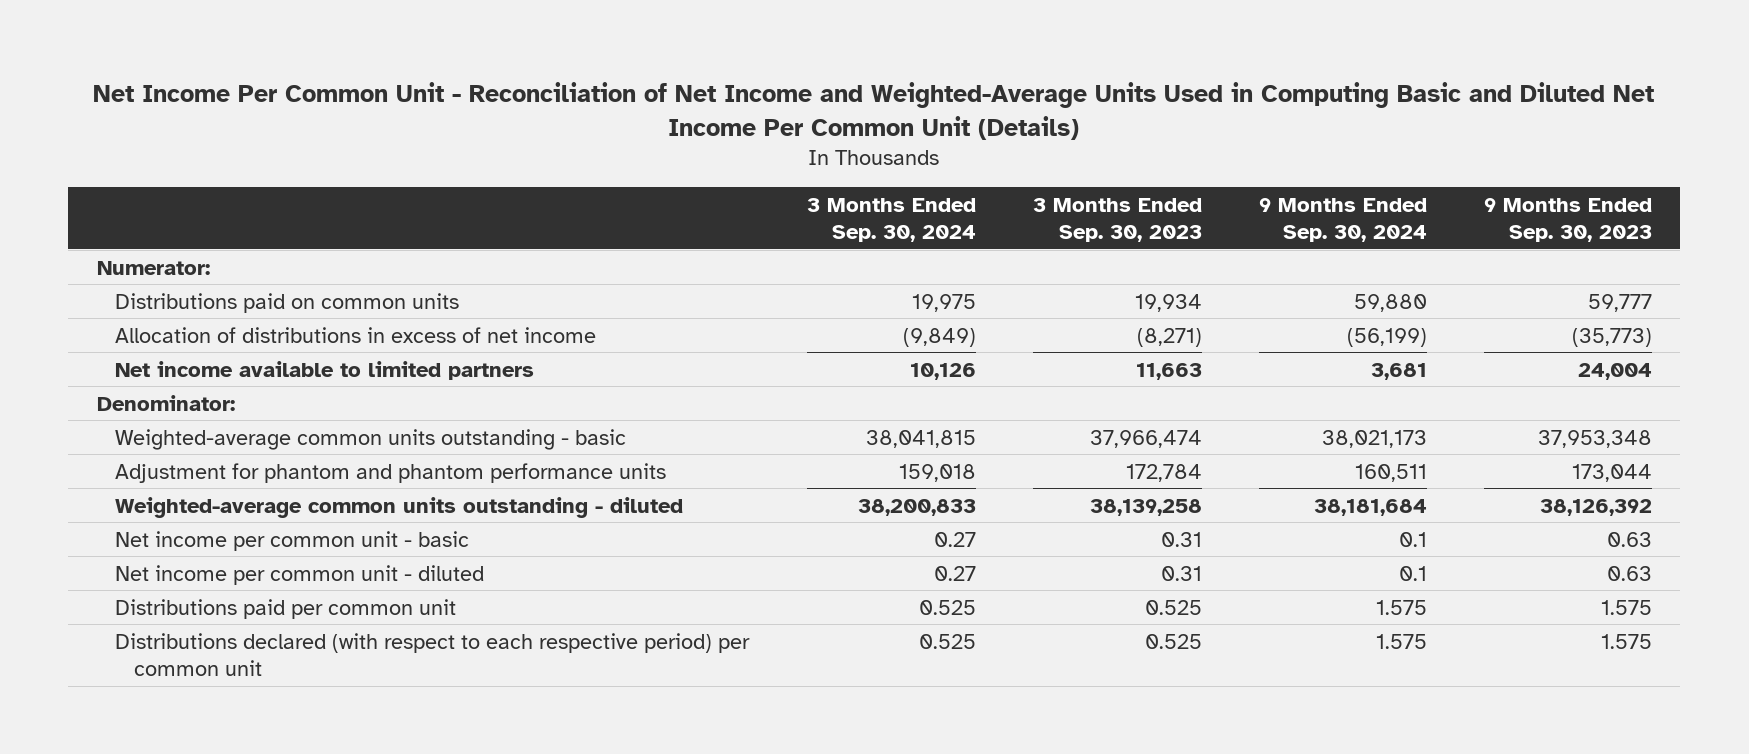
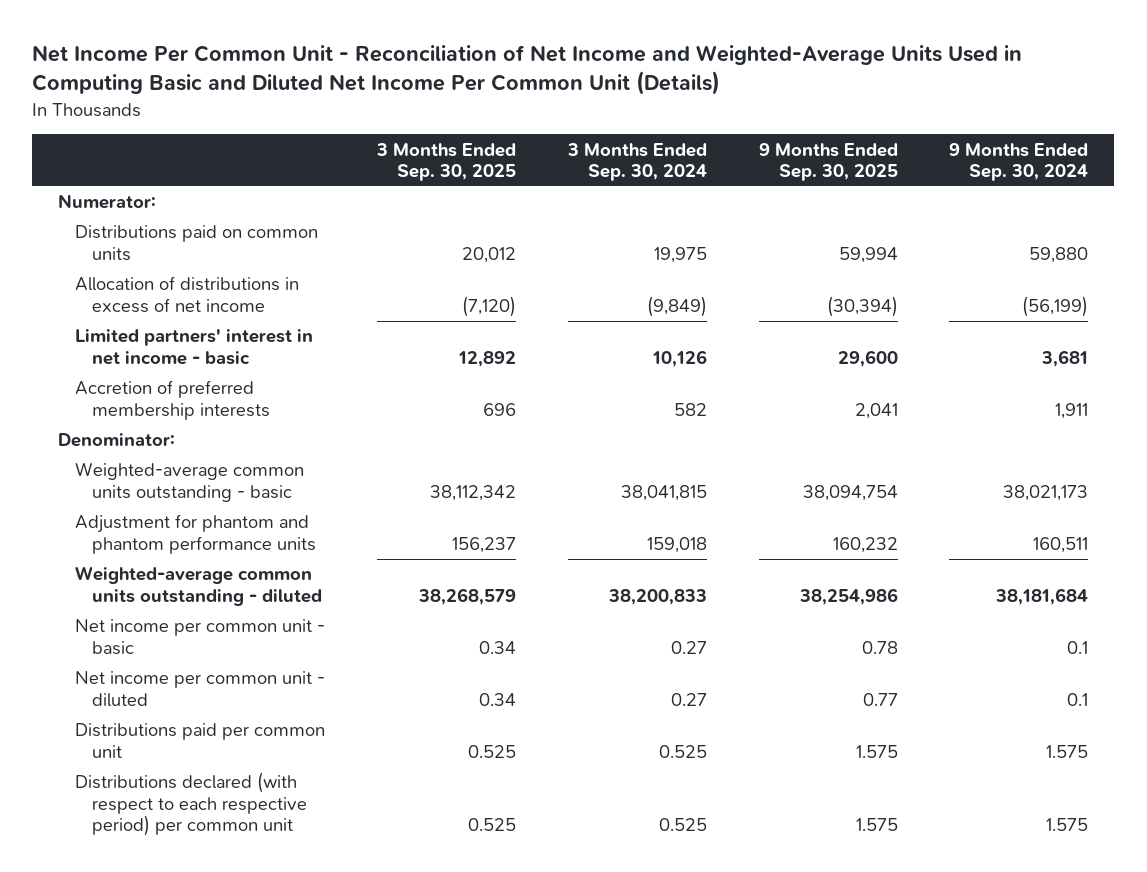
[1032,197,1202,243] 3 Months Ended Sep. 30, 2023 -> none
[1483,197,1652,243] 9 Months Ended Sep. 30, 2023 -> none
none -> [376,142,517,182] 3 Months Ended Sep. 30, 2025
none -> [758,142,898,182] 9 Months Ended Sep. 30, 2025
[115,360,535,380] Net income available to limited partners -> [75,329,314,365] Limited partners' interest in net income - basic
none -> [75,380,271,420] Accretion of preferred membership interests

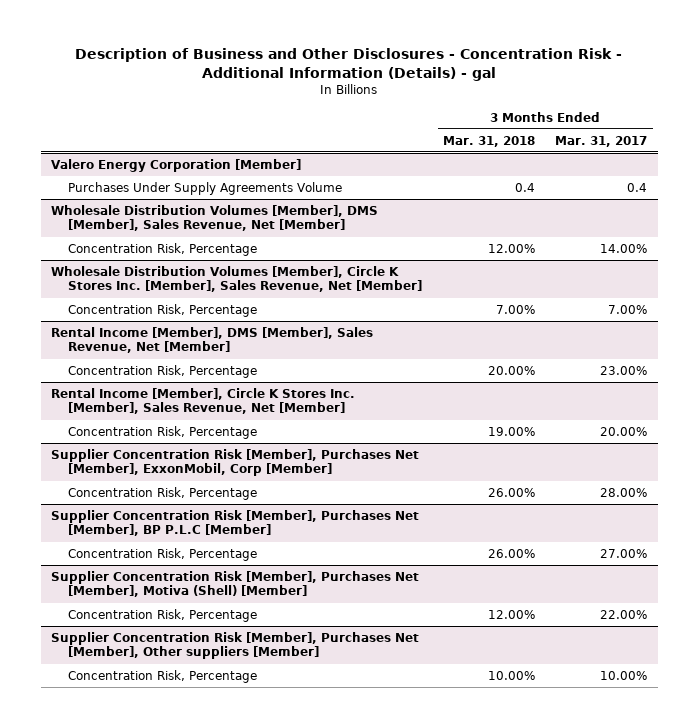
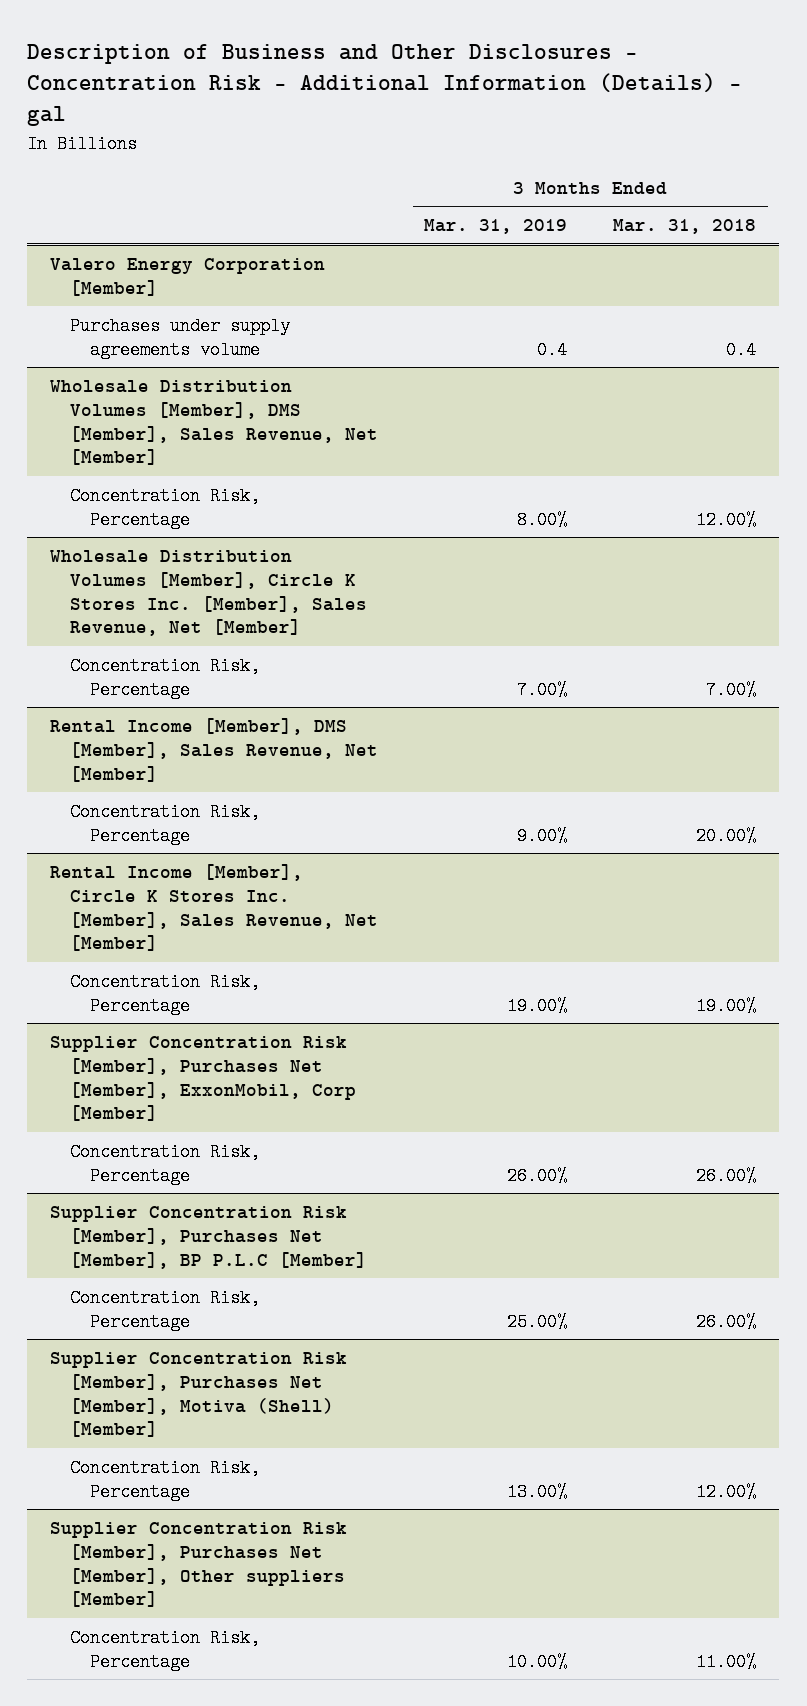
[555,135,648,147] Mar. 31, 2017 -> none
none -> [424,219,568,235] Mar. 31, 2019
[68,181,343,195] Purchases Under Supply Agreements Volume -> [70,316,291,359] Purchases under supply agreements volume
[487,670,535,680] 10.00% -> [696,1652,757,1671] 11.00%

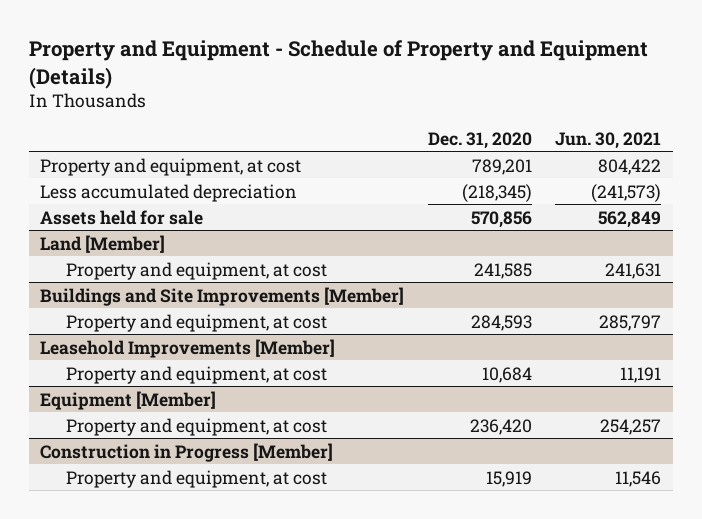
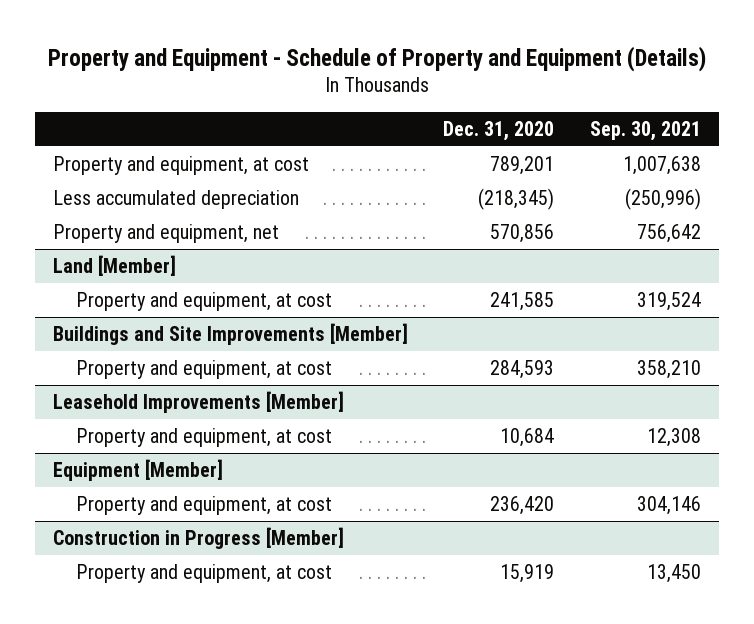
[555,131,662,149] Jun. 30, 2021 -> none
none -> [589,121,701,142] Sep. 30, 2021
[40,209,204,225] Assets held for sale -> [52,223,279,243] Property and equipment, net

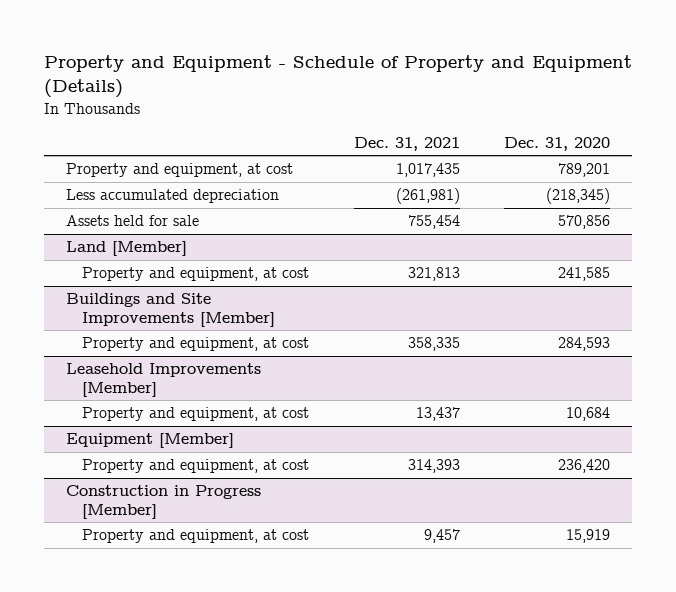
[589,121,701,142] Sep. 30, 2021 -> none
none -> [353,136,460,151] Dec. 31, 2021
[52,223,279,243] Property and equipment, net -> [65,215,199,227] Assets held for sale

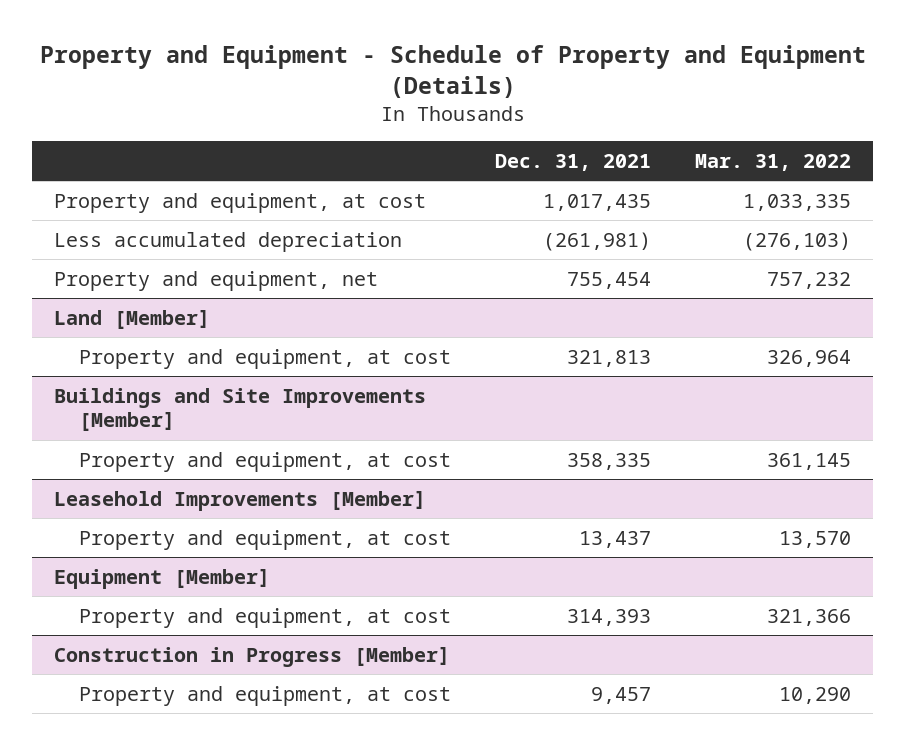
[504,136,611,151] Dec. 31, 2020 -> none
none -> [695,153,852,171] Mar. 31, 2022
[65,215,199,227] Assets held for sale -> [54,270,379,291] Property and equipment, net

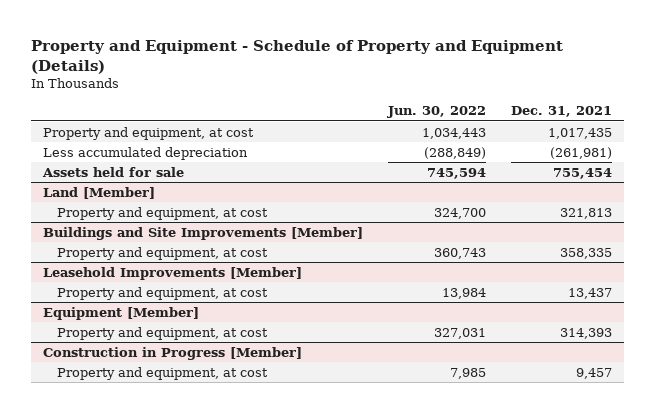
[695,153,852,171] Mar. 31, 2022 -> none
none -> [386,106,486,119] Jun. 30, 2022
[54,270,379,291] Property and equipment, net -> [42,166,185,177] Assets held for sale

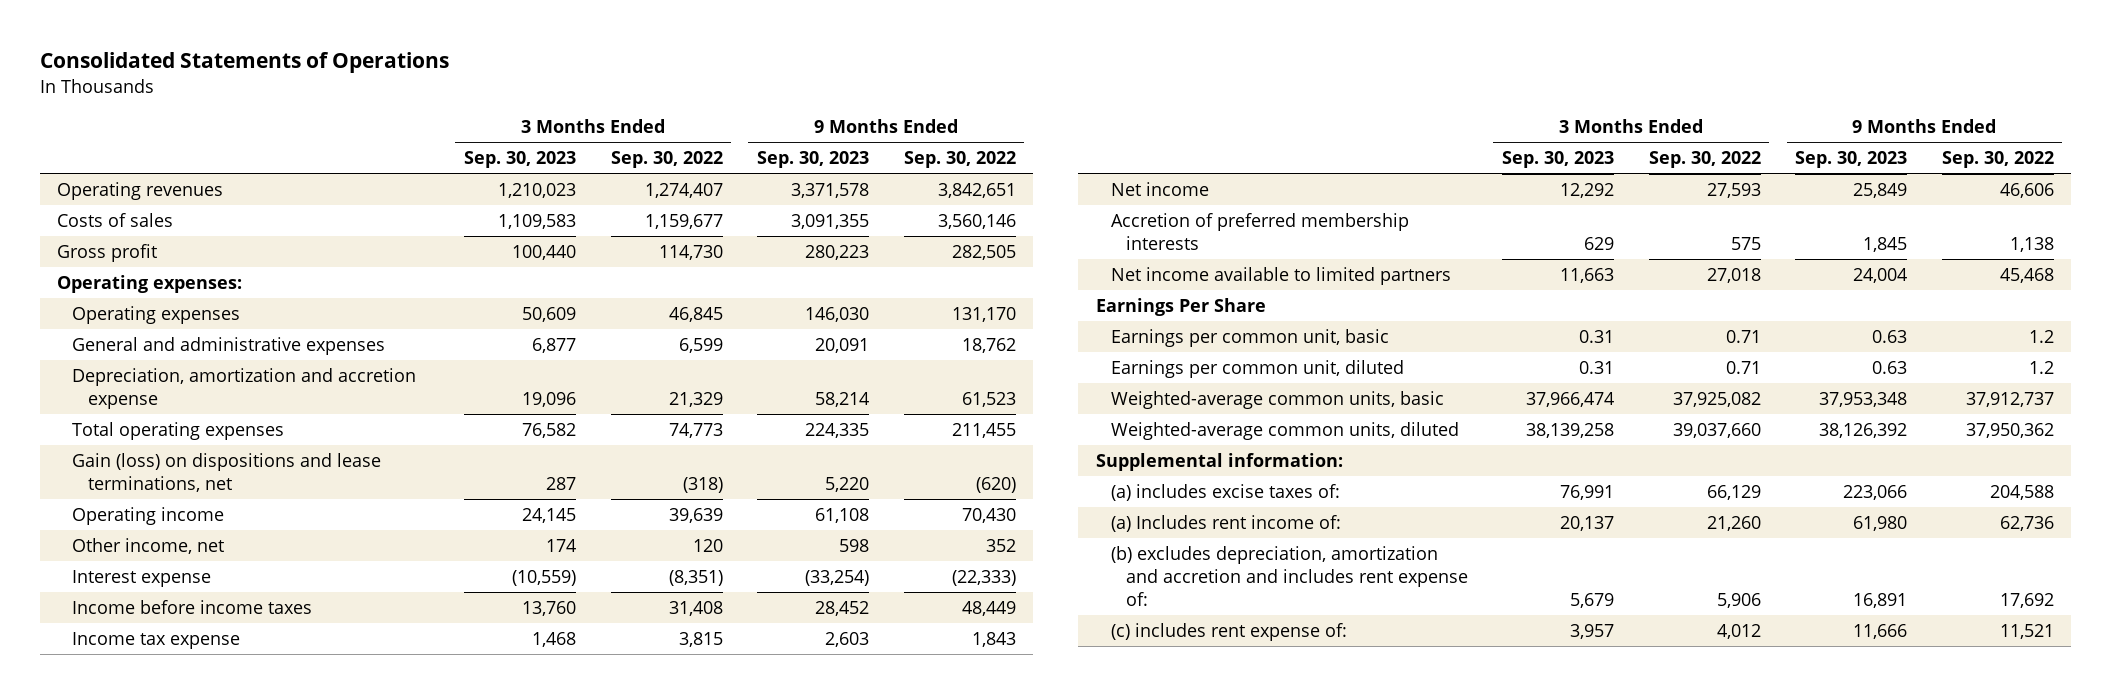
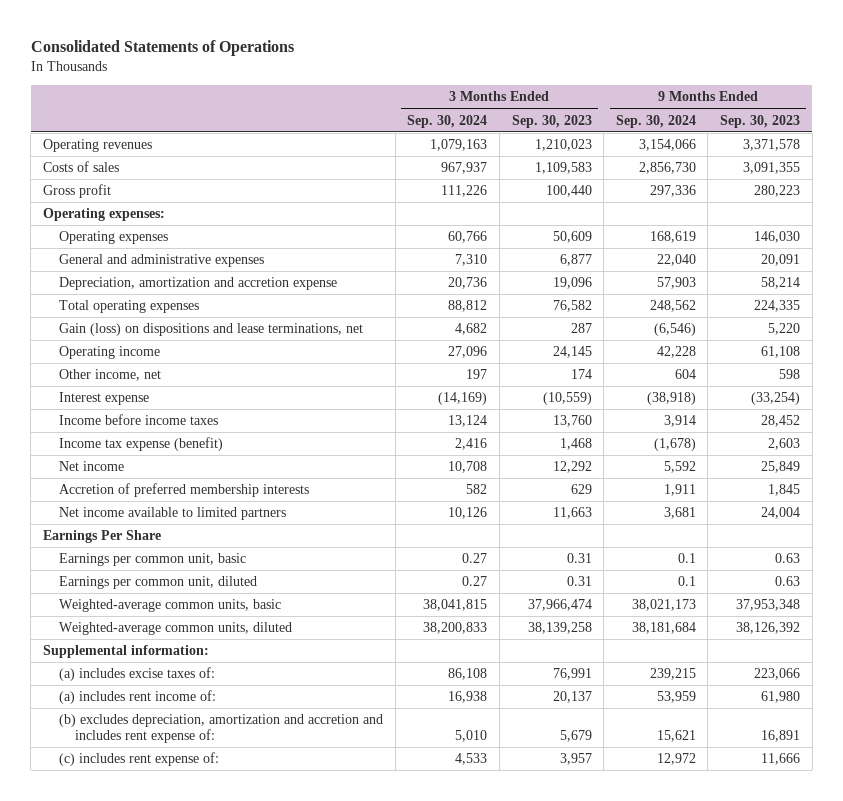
[610,151,723,169] Sep. 30, 2022 -> none
[903,151,1016,169] Sep. 30, 2022 -> none
none -> [407,114,488,128] Sep. 30, 2024
none -> [615,114,696,128] Sep. 30, 2024
[72,632,241,650] Income tax expense -> [59,437,224,452] Income tax expense (benefit)
[1110,515,1341,533] (a) Includes rent income of: -> [59,690,217,705] (a) includes rent income of:

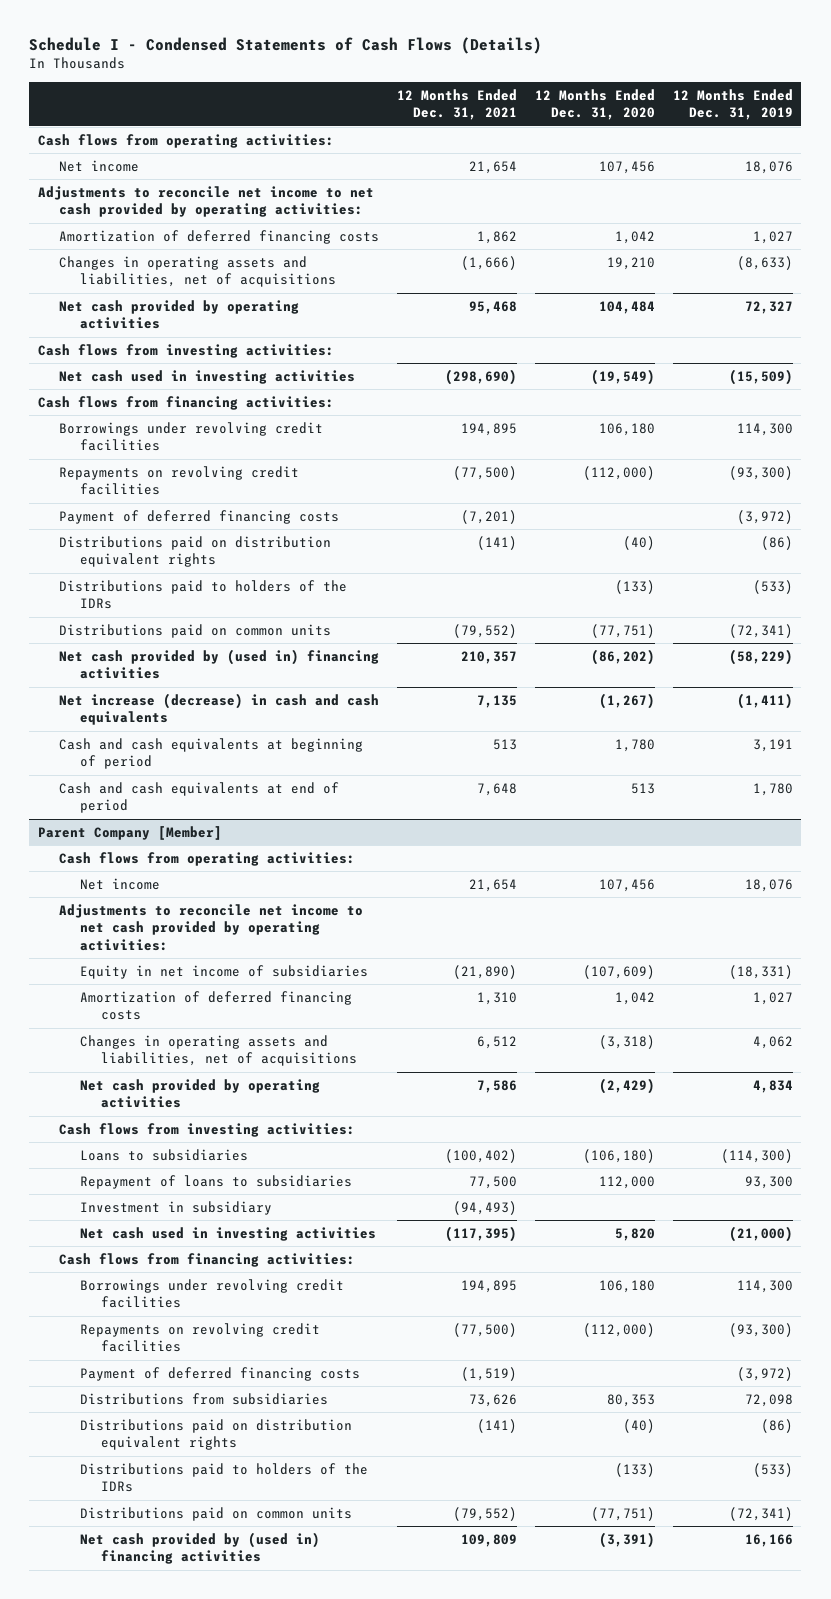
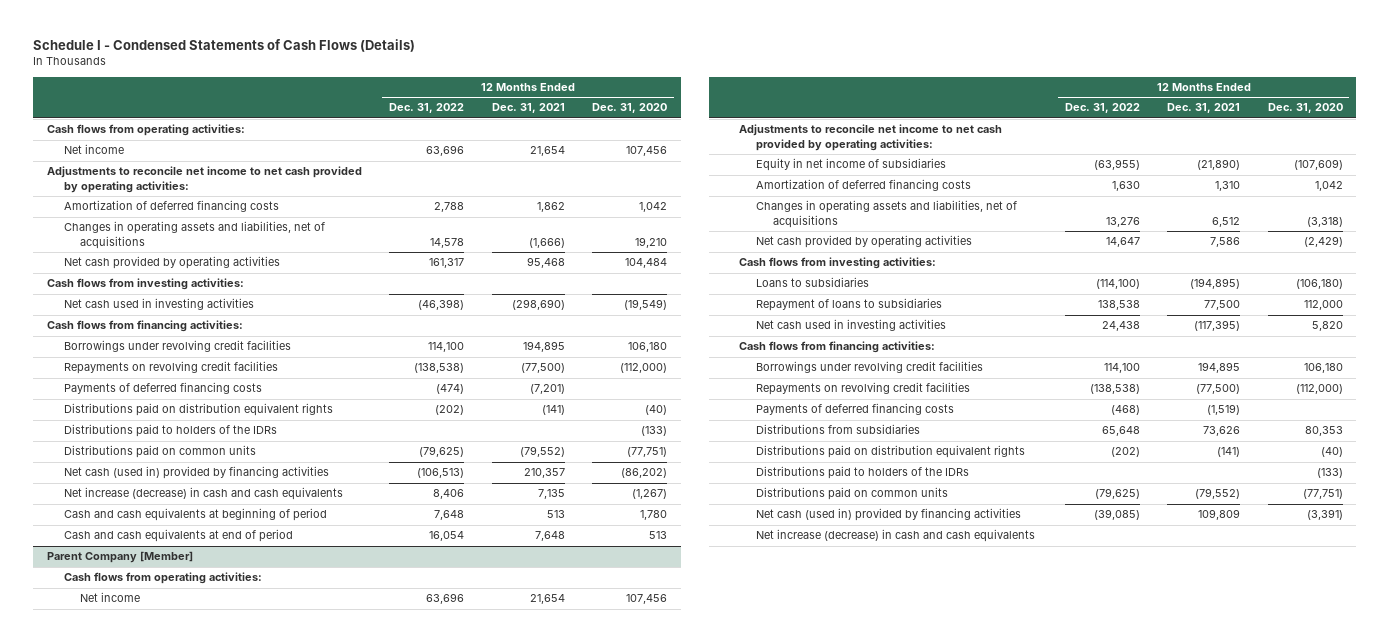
[672,88,793,121] 12 Months Ended Dec. 31, 2019 -> none
none -> [389,103,465,114] Dec. 31, 2022
[59,509,340,524] Payment of deferred financing costs -> [63,382,262,395] Payments of deferred financing costs
[59,648,380,680] Net cash provided by (used in) financing activities -> [63,466,329,480] Net cash (used in) provided by financing activities
[444,1148,517,1163] (100,402) -> [1190,278,1241,290] (194,895)
[80,1200,273,1215] Investment in subsidiary -> none
[80,1366,361,1381] Payment of deferred financing costs -> [755,403,954,416] Payments of deferred financing costs
[80,1531,321,1565] Net cash provided by (used in) financing activities -> [755,508,1021,522] Net cash (used in) provided by financing activities
none -> [755,529,1035,543] Net increase (decrease) in cash and cash equivalents

